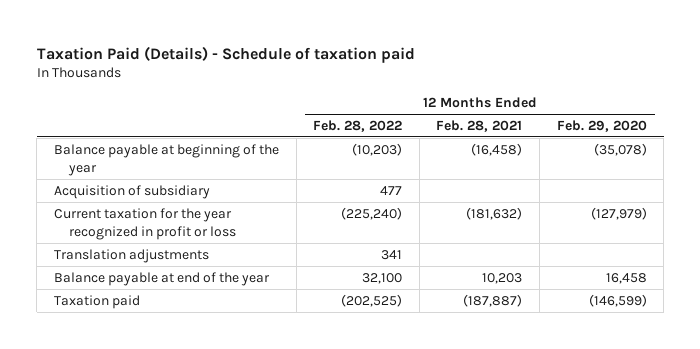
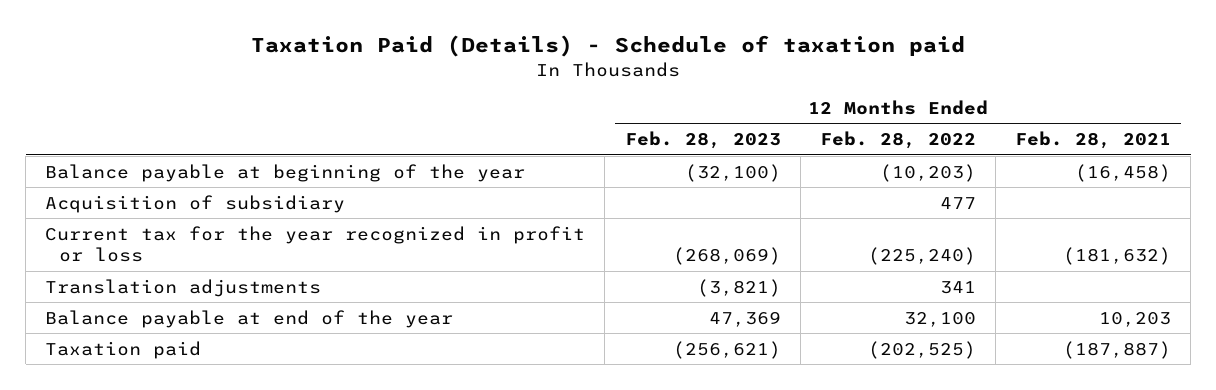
[556,119,647,132] Feb. 29, 2020 -> none
none -> [624,131,781,150] Feb. 28, 2023
[53,207,237,240] Current taxation for the year recognized in profit or loss -> [45,225,586,263] Current tax for the year recognized in profit or loss

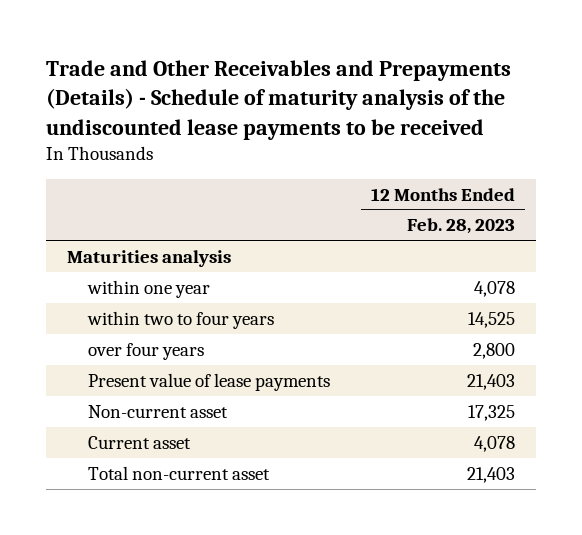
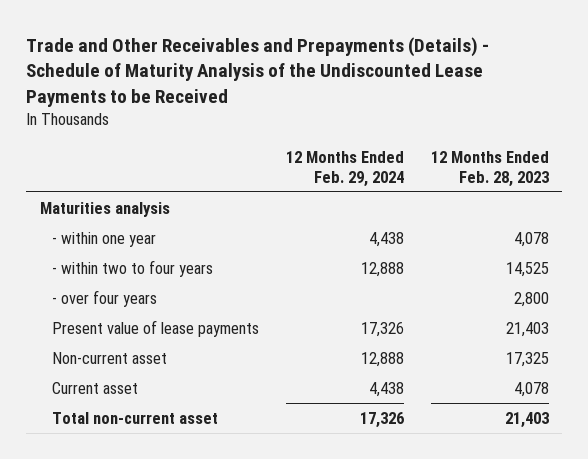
[46,59,512,140] Trade and Other Receivables and Prepayments (Details) - Schedule of maturity analysis of the undiscounted lease payments to be received -> [26,36,490,108] Trade and Other Receivables and Prepayments (Details) - Schedule of Maturity Analysis of the Undiscounted Lease Payments to be Received
none -> [285,151,404,187] 12 Months Ended Feb. 29, 2024
[86,279,210,298] within one year -> [51,232,156,248] - within one year
[86,310,274,329] within two to four years -> [51,260,213,278] - within two to four years
[87,342,204,360] over four years -> [51,290,157,308] - over four years

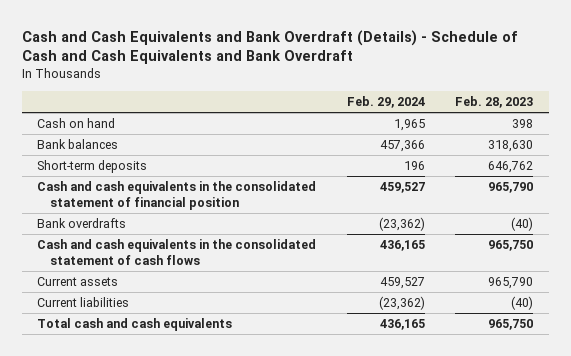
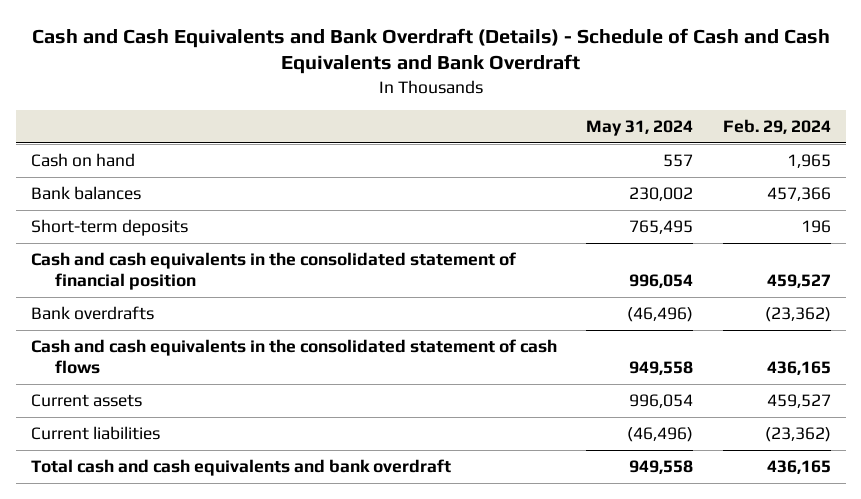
[455,95,534,108] Feb. 28, 2023 -> none
none -> [586,120,694,137] May 31, 2024
[37,318,233,332] Total cash and cash equivalents -> [30,459,451,477] Total cash and cash equivalents and bank overdraft

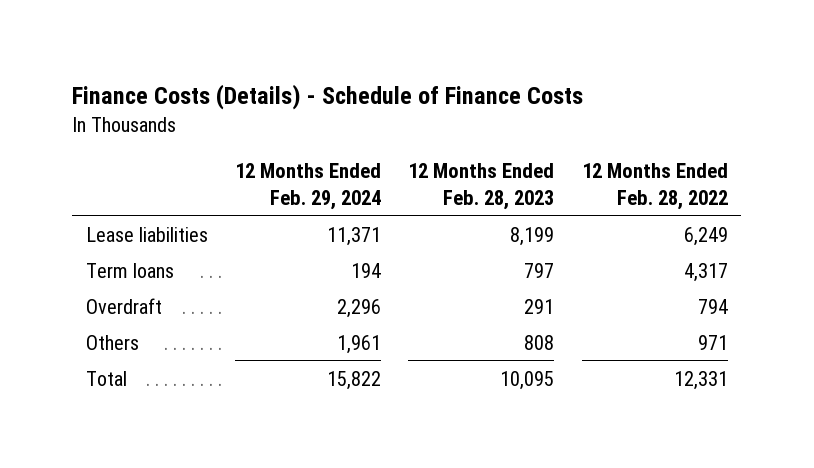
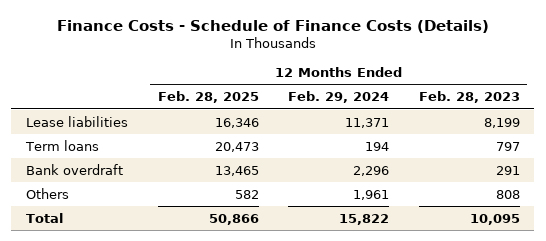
[72,84,584,111] Finance Costs (Details) - Schedule of Finance Costs -> [56,19,489,33] Finance Costs - Schedule of Finance Costs (Details)
[581,163,728,210] 12 Months Ended Feb. 28, 2022 -> none
none -> [157,91,259,104] Feb. 28, 2025
[85,297,162,314] Overdraft -> [26,163,124,175] Bank overdraft

